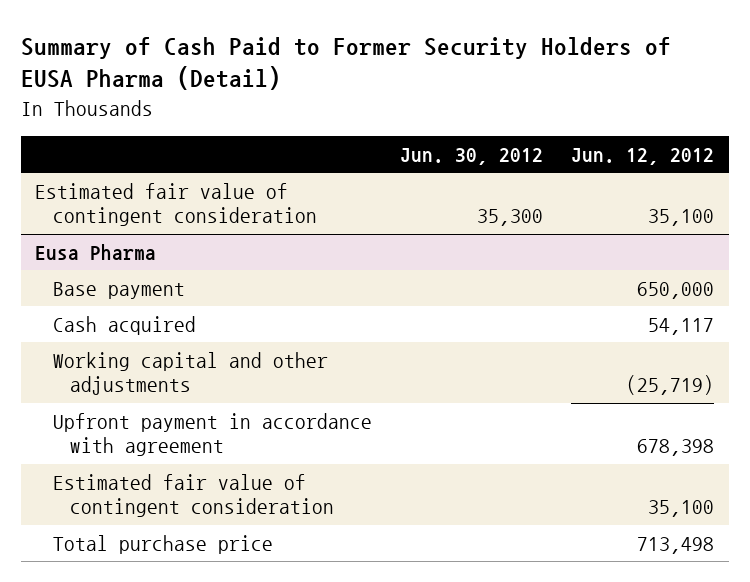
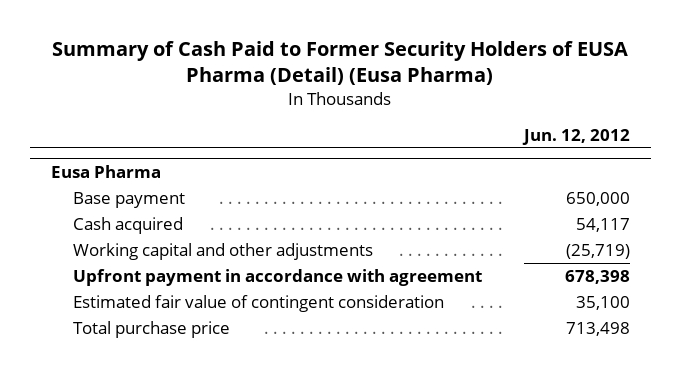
[20,36,671,91] Summary of Cash Paid to Former Security Holders of EUSA Pharma (Detail) -> [52,40,629,86] Summary of Cash Paid to Former Security Holders of EUSA Pharma (Detail) (Eusa Pharma)
[400,147,544,165] Jun. 30, 2012 -> none
[35,182,317,227] Estimated fair value of contingent consideration -> none

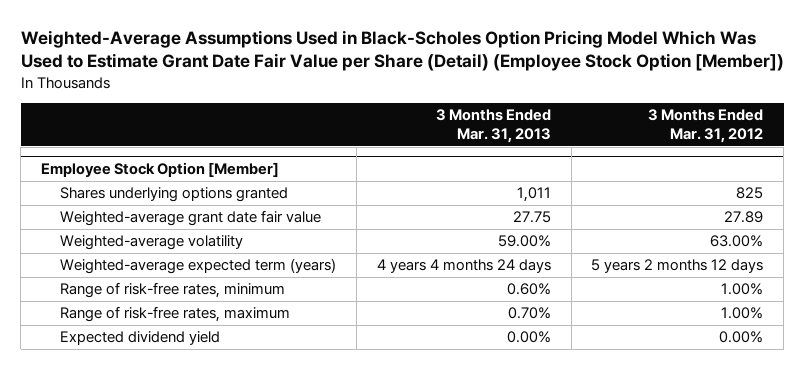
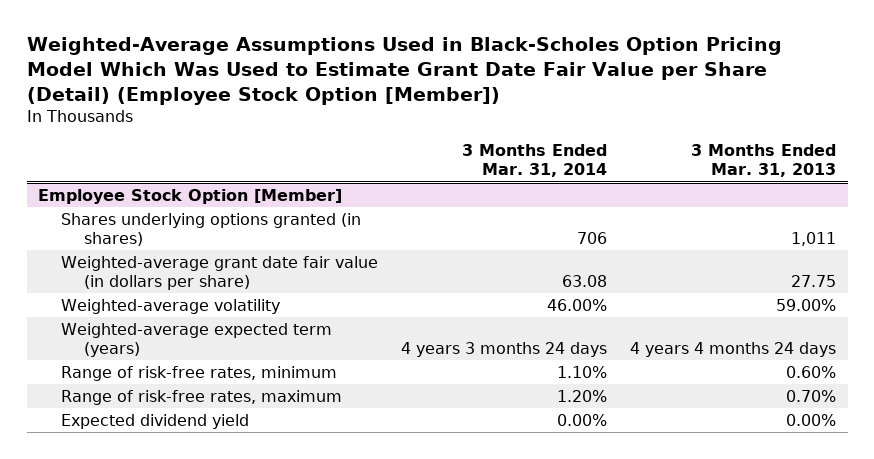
[648,109,764,144] 3 Months Ended Mar. 31, 2012 -> none
none -> [461,144,607,178] 3 Months Ended Mar. 31, 2014
[60,187,289,203] Shares underlying options granted -> [60,213,361,246] Shares underlying options granted (in shares)
[60,210,322,227] Weighted-average grant date fair value -> [60,256,378,290] Weighted-average grant date fair value (in dollars per share)

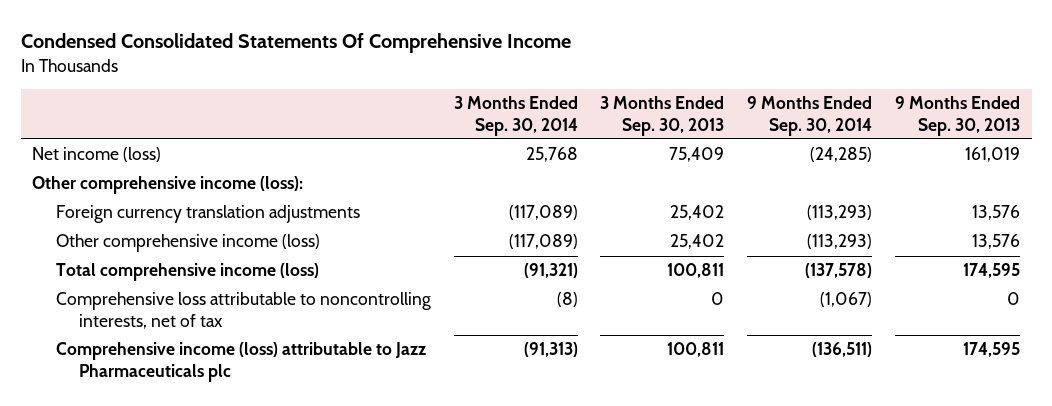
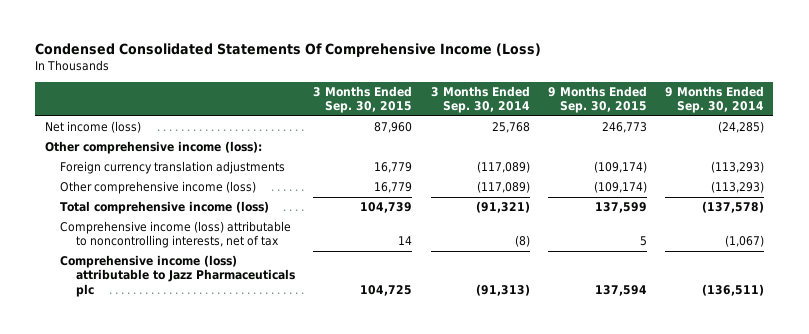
[20,33,571,54] Condensed Consolidated Statements Of Comprehensive Income -> [35,42,542,57] Condensed Consolidated Statements Of Comprehensive Income (Loss)
[600,96,725,136] 3 Months Ended Sep. 30, 2013 -> none
[895,96,1021,136] 9 Months Ended Sep. 30, 2013 -> none
none -> [313,85,413,114] 3 Months Ended Sep. 30, 2015
none -> [547,85,647,114] 9 Months Ended Sep. 30, 2015
[55,292,431,329] Comprehensive loss attributable to noncontrolling interests, net of tax -> [60,221,292,249] Comprehensive income (loss) attributable to noncontrolling interests, net of tax

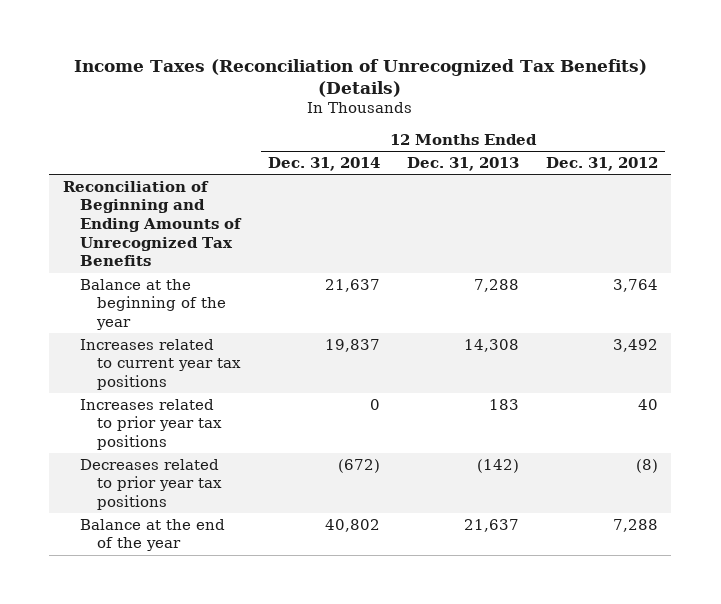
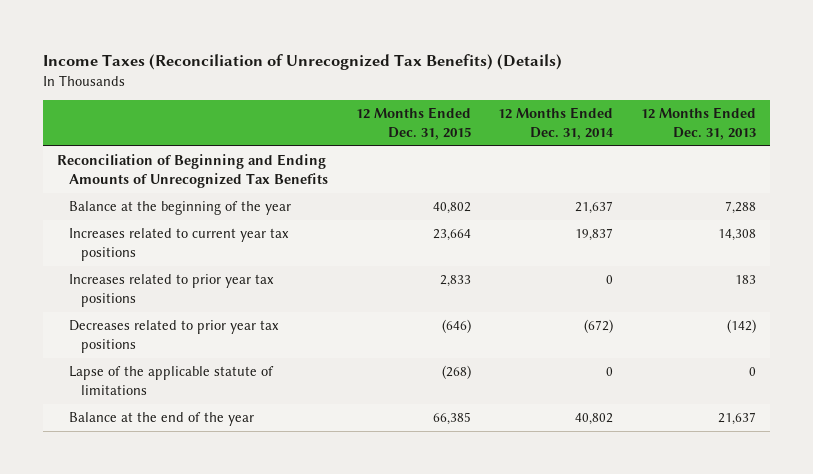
[545,156,658,171] Dec. 31, 2012 -> none
none -> [355,107,471,141] 12 Months Ended Dec. 31, 2015
none -> [68,366,274,396] Lapse of the applicable statute of limitations

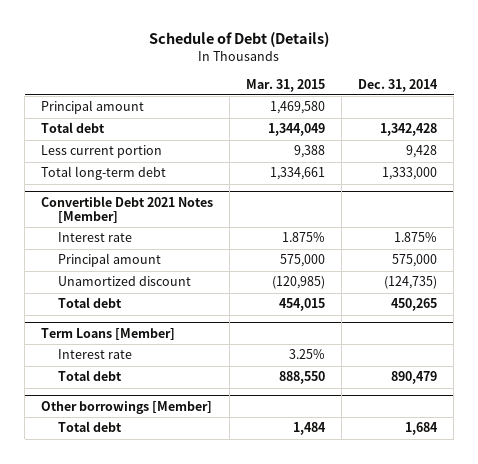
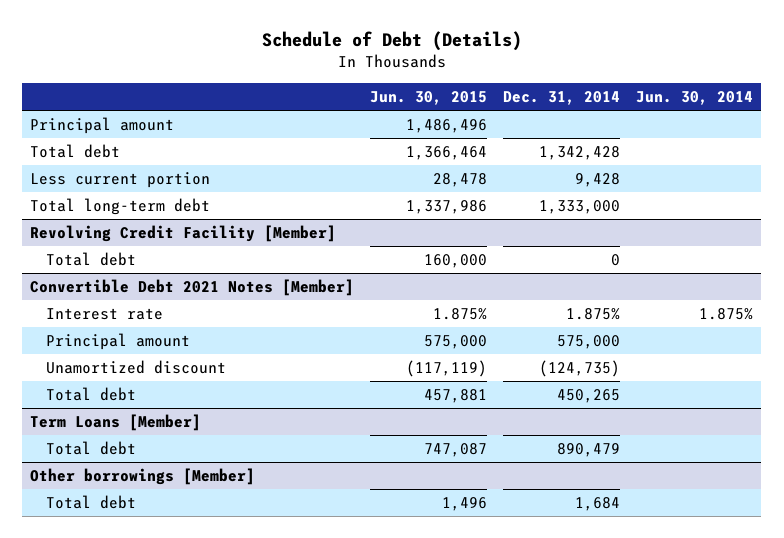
[246,78,326,92] Mar. 31, 2015 -> none
none -> [370,90,488,105] Jun. 30, 2015
none -> [636,90,754,105] Jun. 30, 2014
none -> [30,225,337,243] Revolving Credit Facility [Member]
none -> [46,252,137,267] Total debt
[57,349,132,360] Interest rate -> none

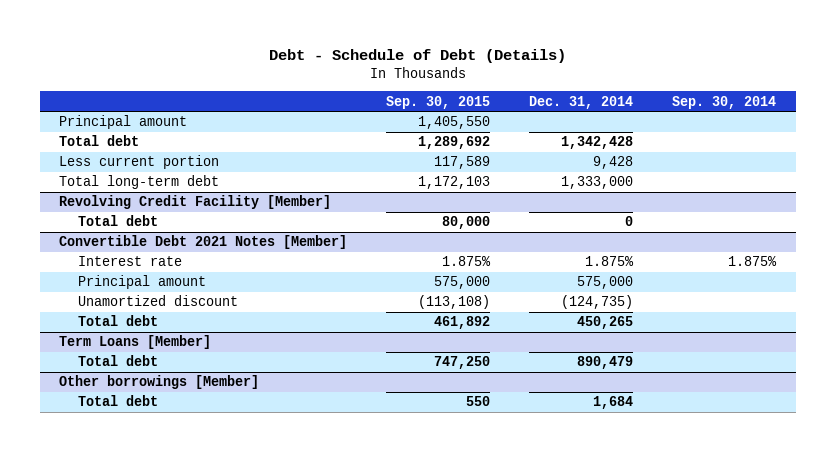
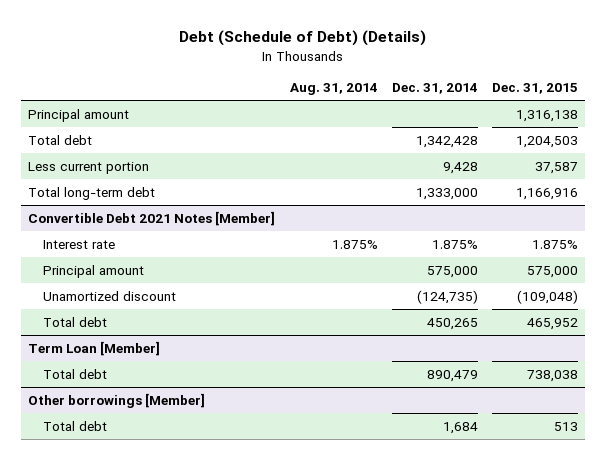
[268,49,566,64] Debt - Schedule of Debt (Details) -> [179,30,427,47] Debt (Schedule of Debt) (Details)
[386,95,491,109] Sep. 30, 2015 -> none
[672,95,777,109] Sep. 30, 2014 -> none
none -> [289,83,378,96] Aug. 31, 2014
none -> [492,83,579,95] Dec. 31, 2015
[59,195,332,210] Revolving Credit Facility [Member] -> none
[78,215,159,227] Total debt -> none
[59,335,212,350] Term Loans [Member] -> [28,340,161,356] Term Loan [Member]

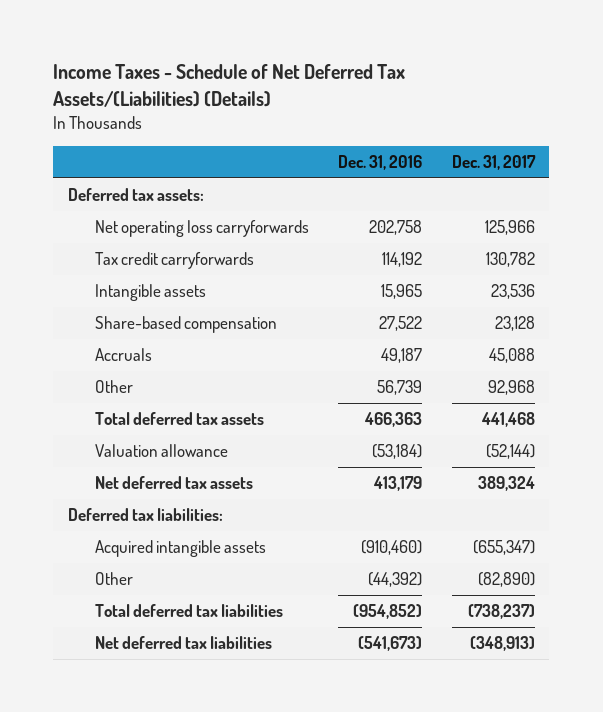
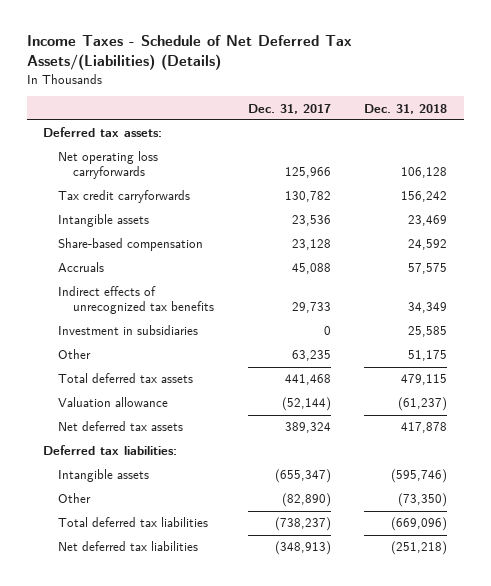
[338,155,423,171] Dec. 31, 2016 -> none
none -> [364,103,448,114] Dec. 31, 2018
none -> [58,286,214,315] Indirect effects of unrecognized tax benefits
none -> [58,325,199,336] Investment in subsidiaries
[487,380,535,396] 92,968 -> [291,350,331,362] 63,235
[94,540,266,558] Acquired intangible assets -> [58,469,150,483] Intangible assets

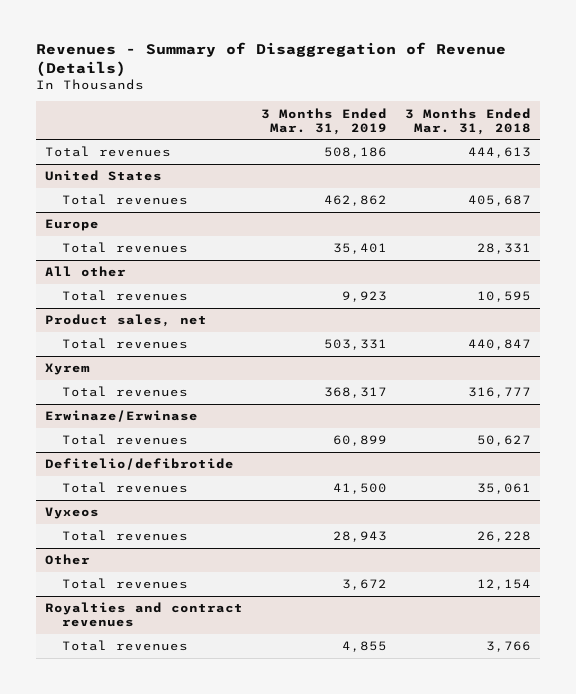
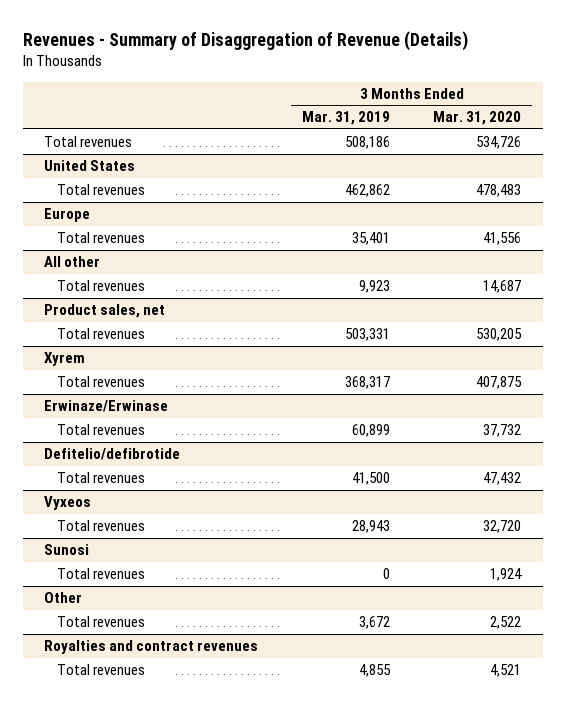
[405,107,532,135] 3 Months Ended Mar. 31, 2018 -> none
none -> [433,111,522,126] Mar. 31, 2020
none -> [44,544,90,556] Sunosi
none -> [56,568,145,580] Total revenues

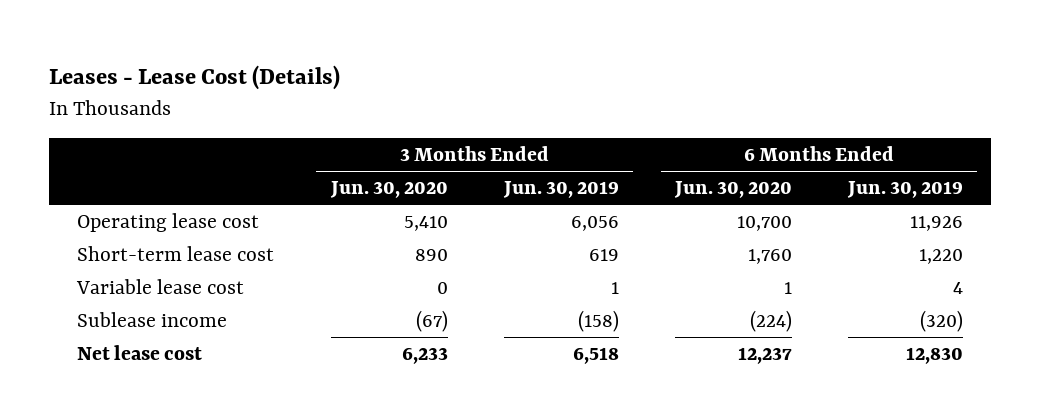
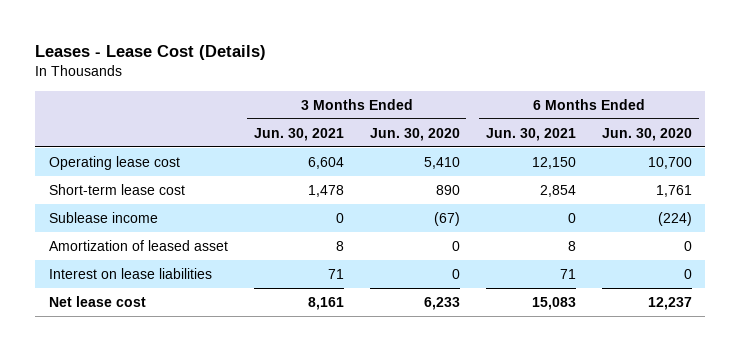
[502,181,619,199] Jun. 30, 2019 -> none
[847,181,964,199] Jun. 30, 2019 -> none
none -> [253,127,344,141] Jun. 30, 2021
none -> [486,127,577,141] Jun. 30, 2021
[76,279,245,295] Variable lease cost -> none
[748,249,793,265] 1,760 -> [656,184,693,197] 1,761
none -> [48,239,228,251] Amortization of leased asset
none -> [48,267,212,279] Interest on lease liabilities

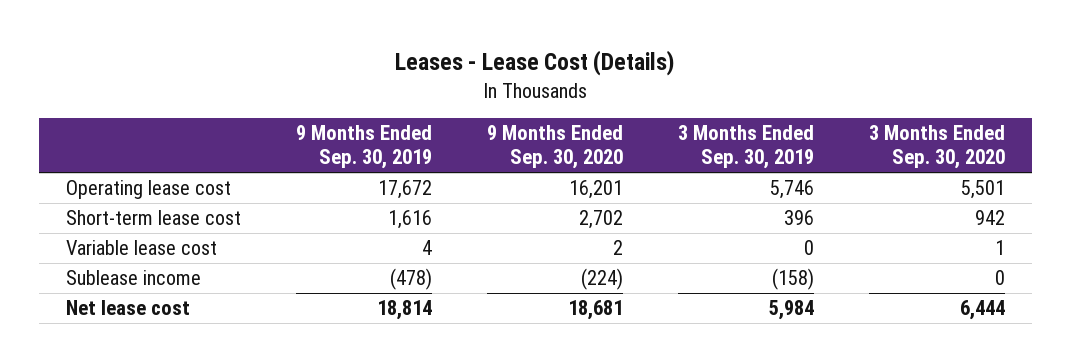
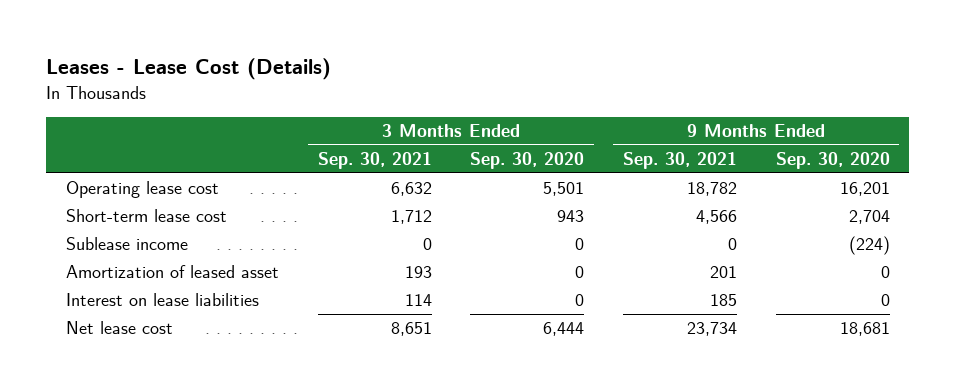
[295,125,432,170] 9 Months Ended Sep. 30, 2019 -> none
[677,125,814,170] 3 Months Ended Sep. 30, 2019 -> none
none -> [317,151,432,169] Sep. 30, 2021
none -> [622,151,737,169] Sep. 30, 2021
[66,240,218,256] Variable lease cost -> none
[578,210,623,230] 2,702 -> [848,210,890,225] 2,704
[974,210,1005,226] 942 -> [557,210,585,223] 943
none -> [65,265,279,279] Amortization of leased asset
none -> [65,293,259,307] Interest on lease liabilities

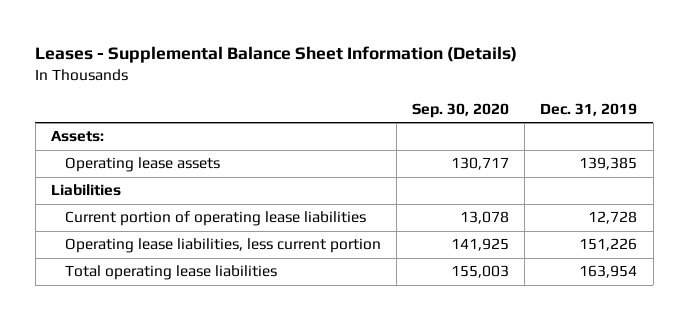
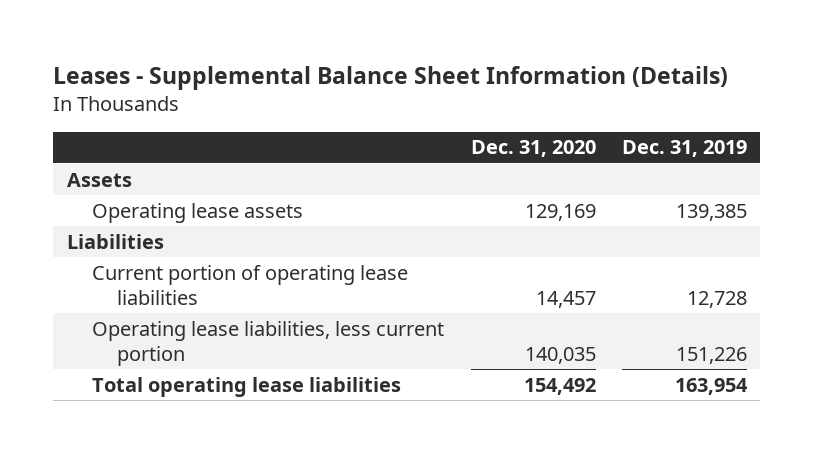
[412,102,510,118] Sep. 30, 2020 -> none
none -> [470,140,596,158] Dec. 31, 2020
[50,130,104,143] Assets: -> [66,172,132,187] Assets

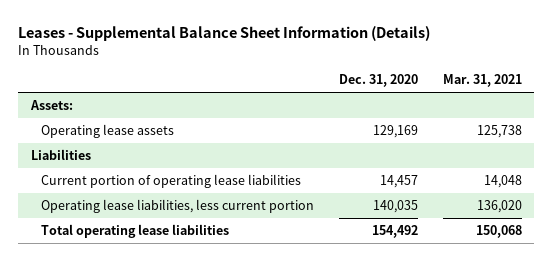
[622,140,748,158] Dec. 31, 2019 -> none
none -> [442,74,522,88] Mar. 31, 2021
[66,172,132,187] Assets -> [29,100,73,111] Assets:

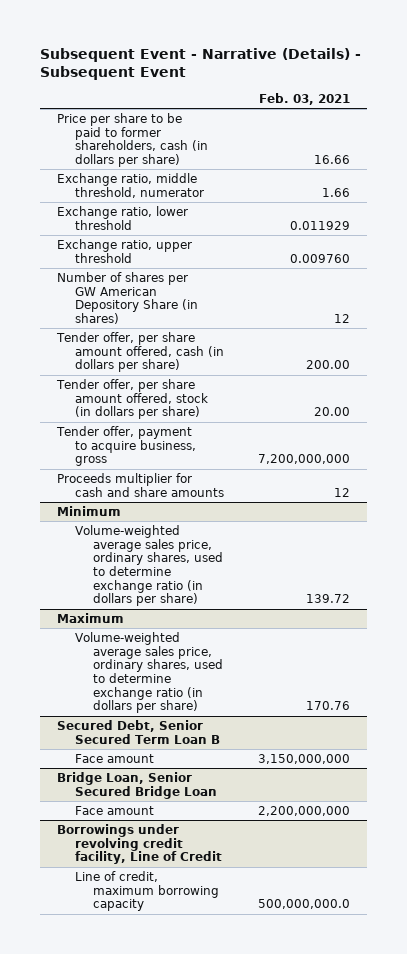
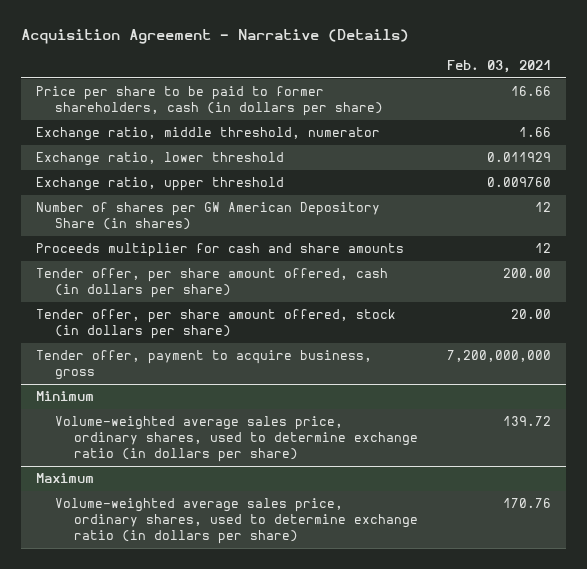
[40,47,362,81] Subsequent Event - Narrative (Details) - Subsequent Event -> [21,29,410,45] Acquisition Agreement - Narrative (Details)
[57,472,225,497] Proceeds multiplier for cash and share amounts -> [35,243,404,258] Proceeds multiplier for cash and share amounts
[57,719,221,744] Secured Debt, Senior Secured Term Loan B -> none
[75,753,155,763] Face amount -> none
[57,771,218,799] Bridge Loan, Senior Secured Bridge Loan -> none
[75,805,155,815] Face amount -> none
[57,823,223,865] Borrowings under revolving credit facility, Line of Credit -> none
[75,870,220,912] Line of credit, maximum borrowing capacity -> none

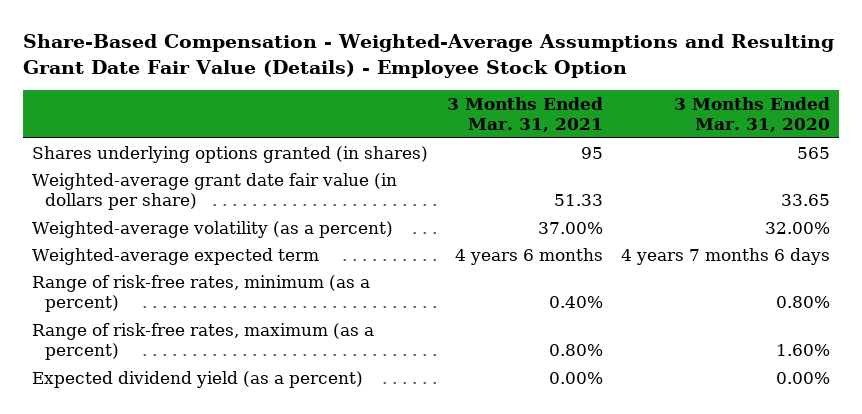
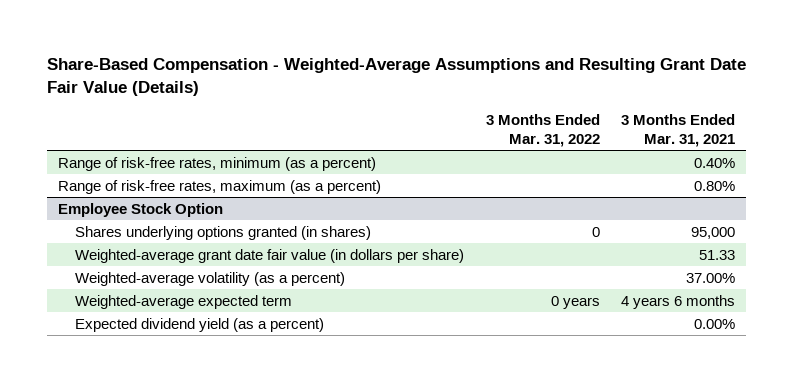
[22,34,834,78] Share-Based Compensation - Weighted-Average Assumptions and Resulting Grant Date Fair Value (Details) - Employee Stock Option -> [47,58,747,97] Share-Based Compensation - Weighted-Average Assumptions and Resulting Grant Date Fair Value (Details)
[674,96,831,133] 3 Months Ended Mar. 31, 2020 -> none
none -> [485,113,600,147] 3 Months Ended Mar. 31, 2022
[31,274,370,313] Range of risk-free rates, minimum (as a percent) -> [58,156,377,171] Range of risk-free rates, minimum (as a percent)
[31,322,374,361] Range of risk-free rates, maximum (as a percent) -> [58,179,382,194] Range of risk-free rates, maximum (as a percent)
none -> [58,202,224,217] Employee Stock Option
[580,146,603,159] 95 -> [691,226,736,239] 95,000

